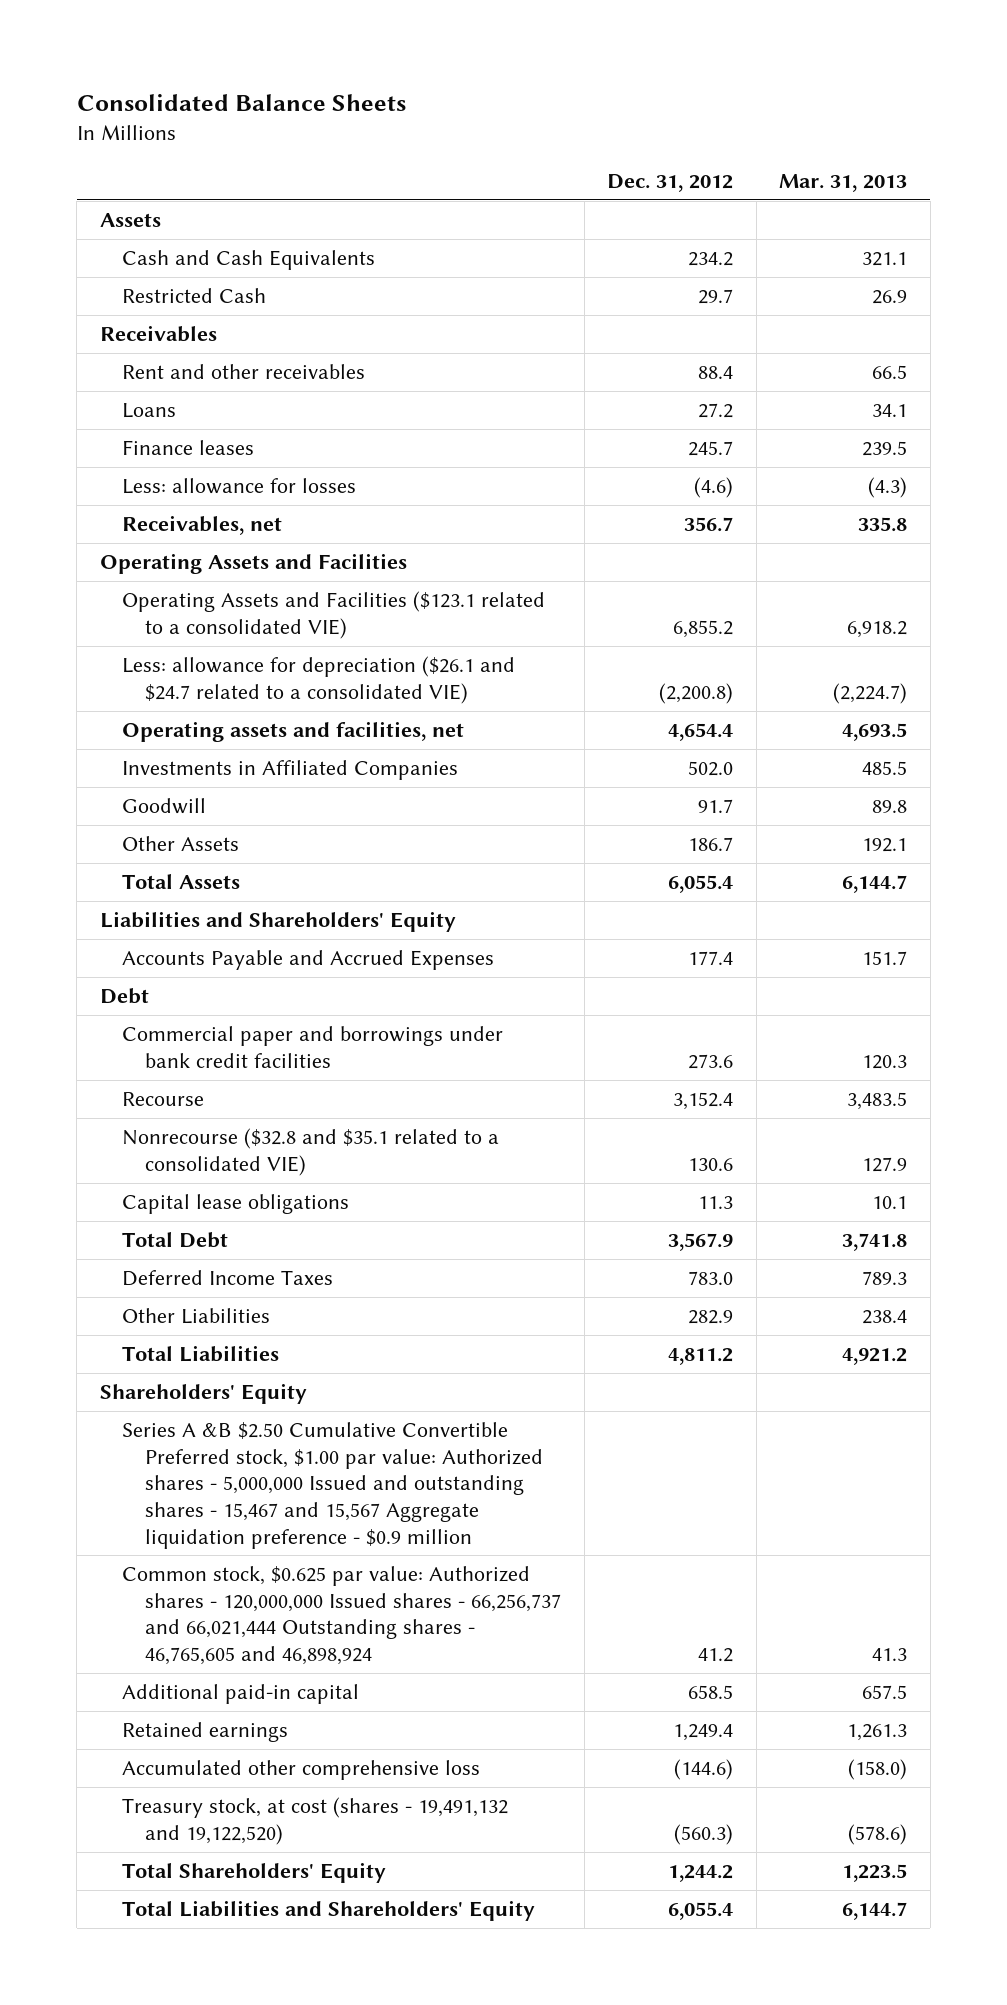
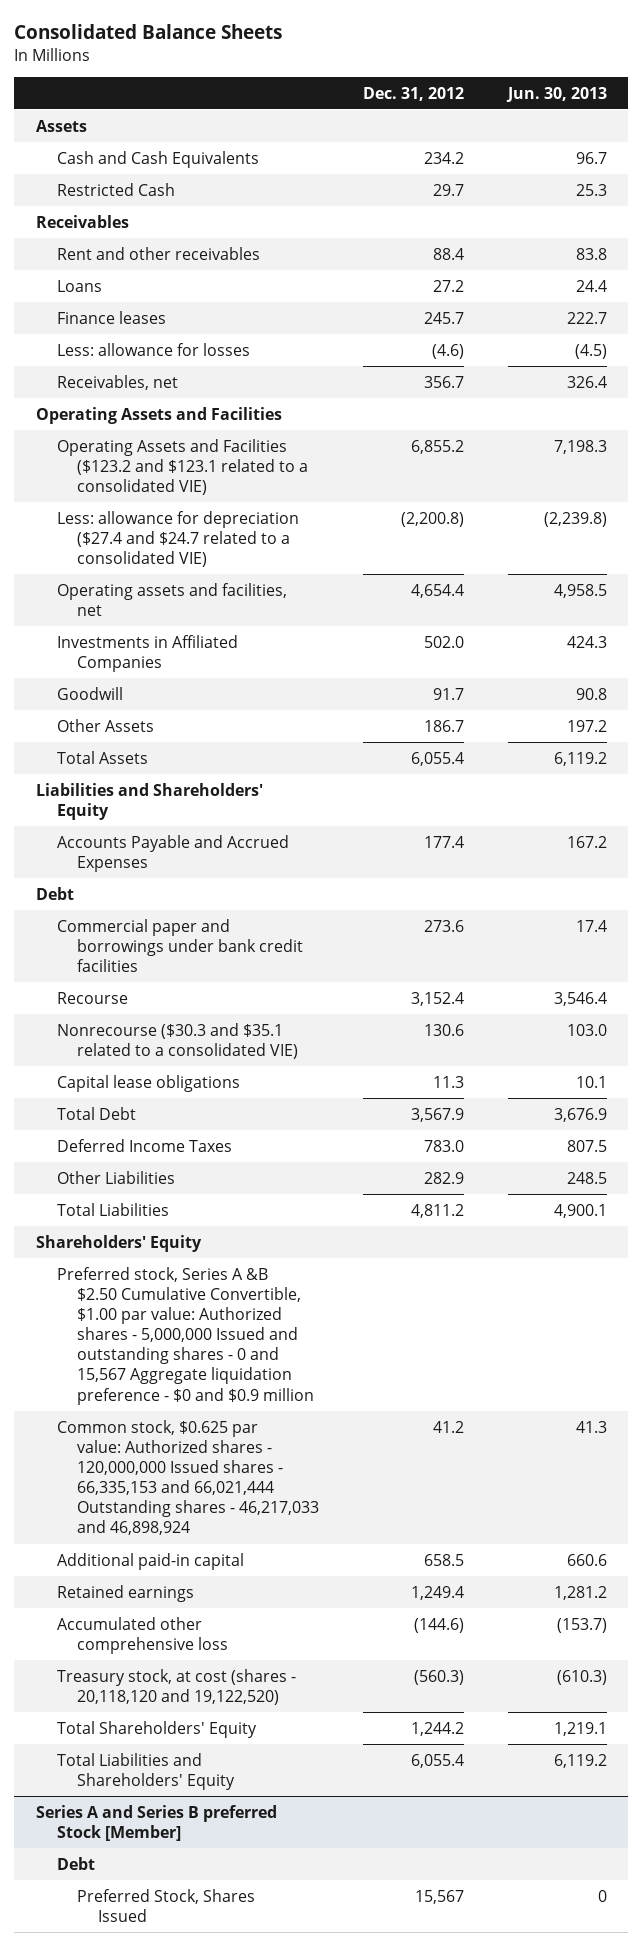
[779,174,908,193] Mar. 31, 2013 -> none
none -> [505,86,607,102] Jun. 30, 2013
[122,591,546,639] Operating Assets and Facilities ($123.1 related to a consolidated VIE) -> [56,438,309,496] Operating Assets and Facilities ($123.2 and $123.1 related to a consolidated VIE)
[122,656,516,704] Less: allowance for depreciation ($26.1 and $24.7 related to a consolidated VIE) -> [56,510,299,568] Less: allowance for depreciation ($27.4 and $24.7 related to a consolidated VIE)
[122,1128,500,1176] Nonrecourse ($32.8 and $35.1 related to a consolidated VIE) -> [56,1022,299,1059] Nonrecourse ($30.3 and $35.1 related to a consolidated VIE)
[122,1422,544,1549] Series A &B $2.50 Cumulative Convertible Preferred stock, $1.00 par value: Authorized shares - 5,000,000 Issued and outstanding shares - 15,467 and 15,567 Aggregate liquidation preference - $0.9 million -> [56,1266,315,1405] Preferred stock, Series A &B $2.50 Cumulative Convertible, $1.00 par value: Authorized shares - 5,000,000 Issued and outstanding shares - 0 and 15,567 Aggregate liquidation preference - $0 and $0.9 million
[122,1566,562,1665] Common stock, $0.625 par value: Authorized shares - 120,000,000 Issued shares - 66,256,737 and 66,021,444 Outstanding shares - 46,765,605 and 46,898,924 -> [56,1419,320,1536] Common stock, $0.625 par value: Authorized shares - 120,000,000 Issued shares - 66,335,153 and 66,021,444 Outstanding shares - 46,217,033 and 46,898,924
[122,1797,509,1845] Treasury stock, at cost (shares - 19,491,132 and 19,122,520) -> [56,1668,296,1705] Treasury stock, at cost (shares - 20,118,120 and 19,122,520)
none -> [35,1804,277,1841] Series A and Series B preferred Stock [Member]
none -> [56,1856,95,1870] Debt
none -> [77,1888,256,1922] Preferred Stock, Shares Issued

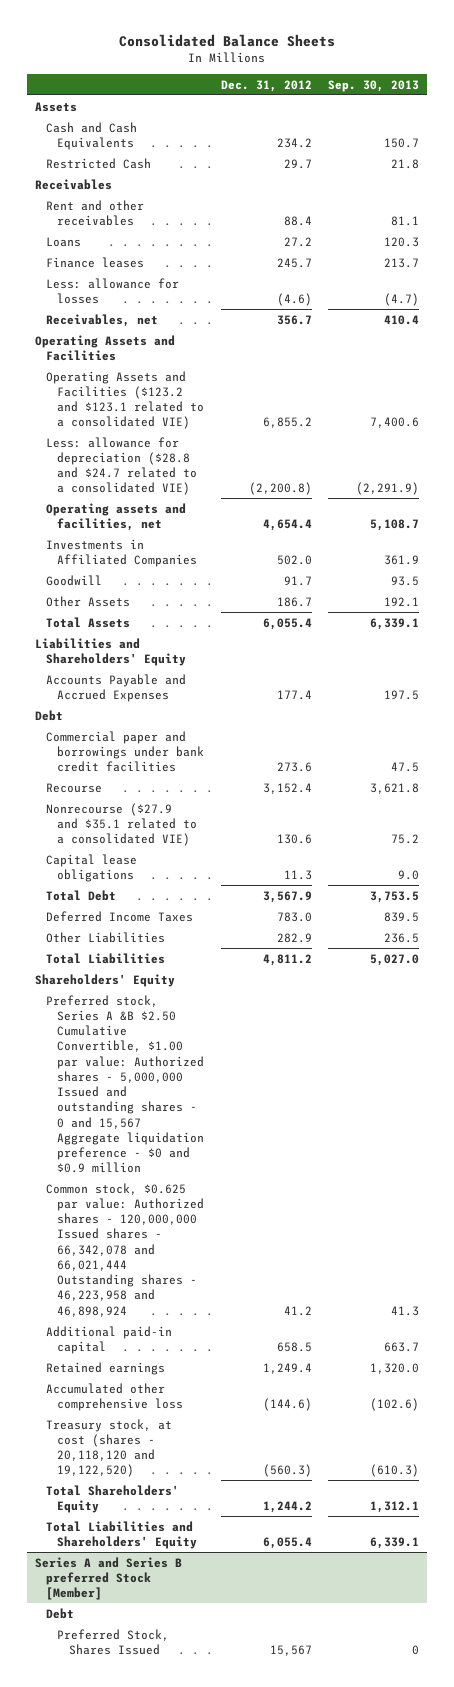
[505,86,607,102] Jun. 30, 2013 -> none
none -> [328,79,420,92] Sep. 30, 2013
[56,510,299,568] Less: allowance for depreciation ($27.4 and $24.7 related to a consolidated VIE) -> [46,436,198,496] Less: allowance for depreciation ($28.8 and $24.7 related to a consolidated VIE)
[56,1022,299,1059] Nonrecourse ($30.3 and $35.1 related to a consolidated VIE) -> [46,802,198,847] Nonrecourse ($27.9 and $35.1 related to a consolidated VIE)
[56,1419,320,1536] Common stock, $0.625 par value: Authorized shares - 120,000,000 Issued shares - 66,335,153 and 66,021,444 Outstanding shares - 46,217,033 and 46,898,924 -> [46,1182,205,1317] Common stock, $0.625 par value: Authorized shares - 120,000,000 Issued shares - 66,342,078 and 66,021,444 Outstanding shares - 46,223,958 and 46,898,924

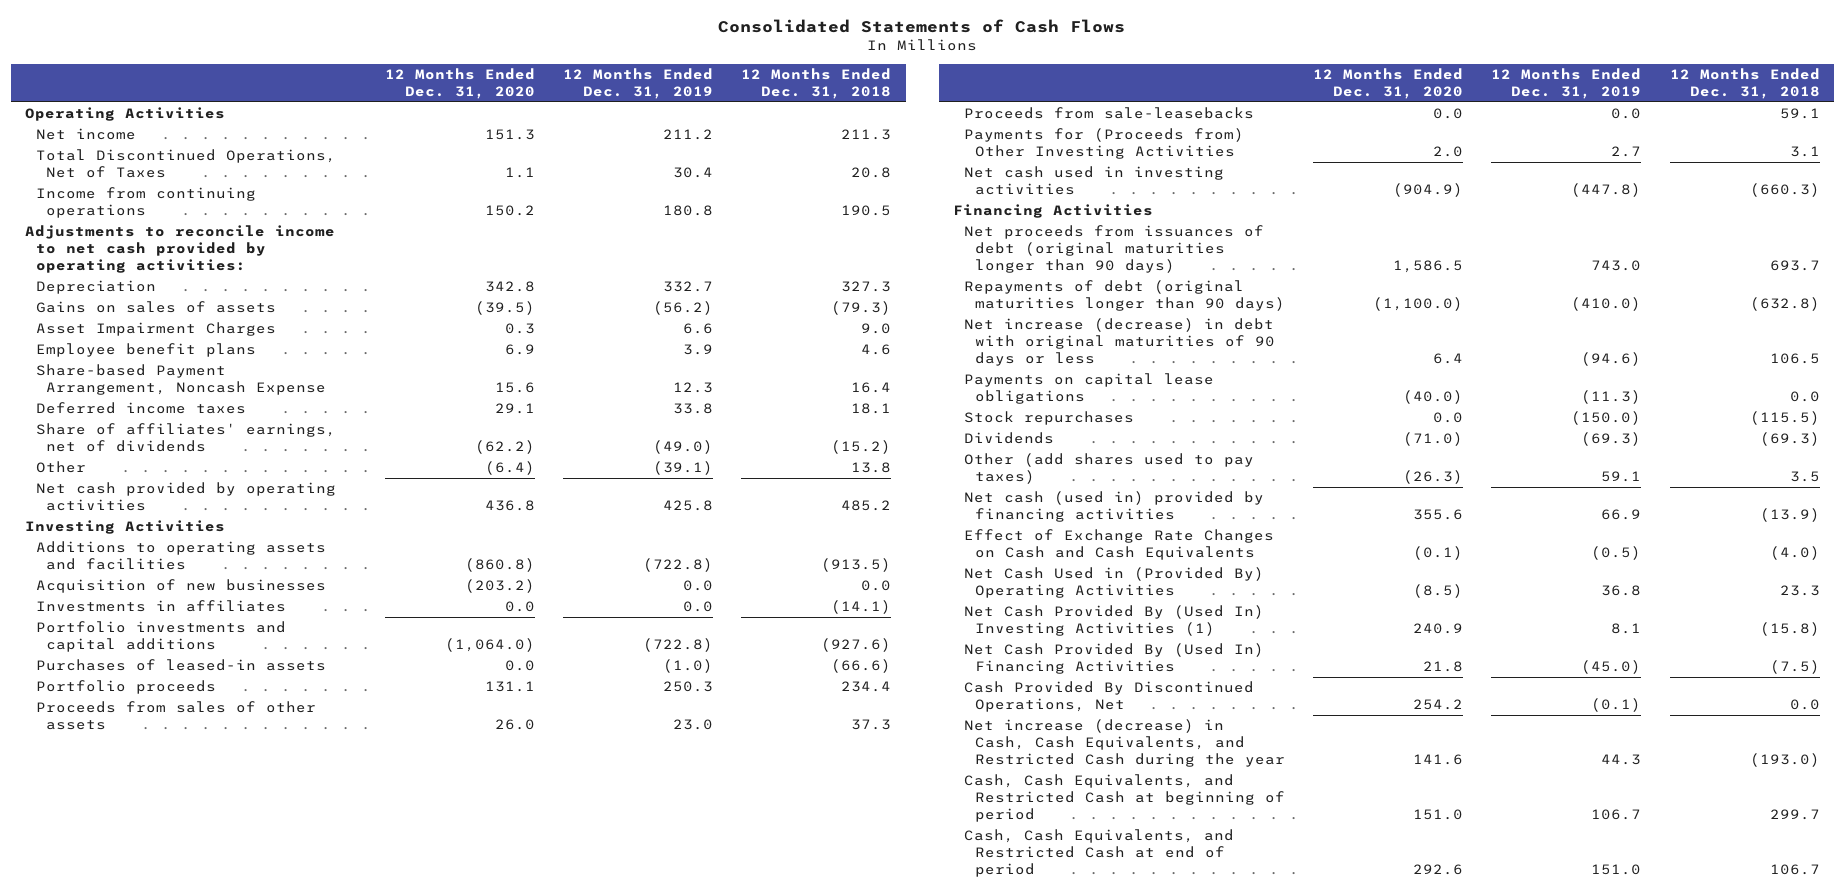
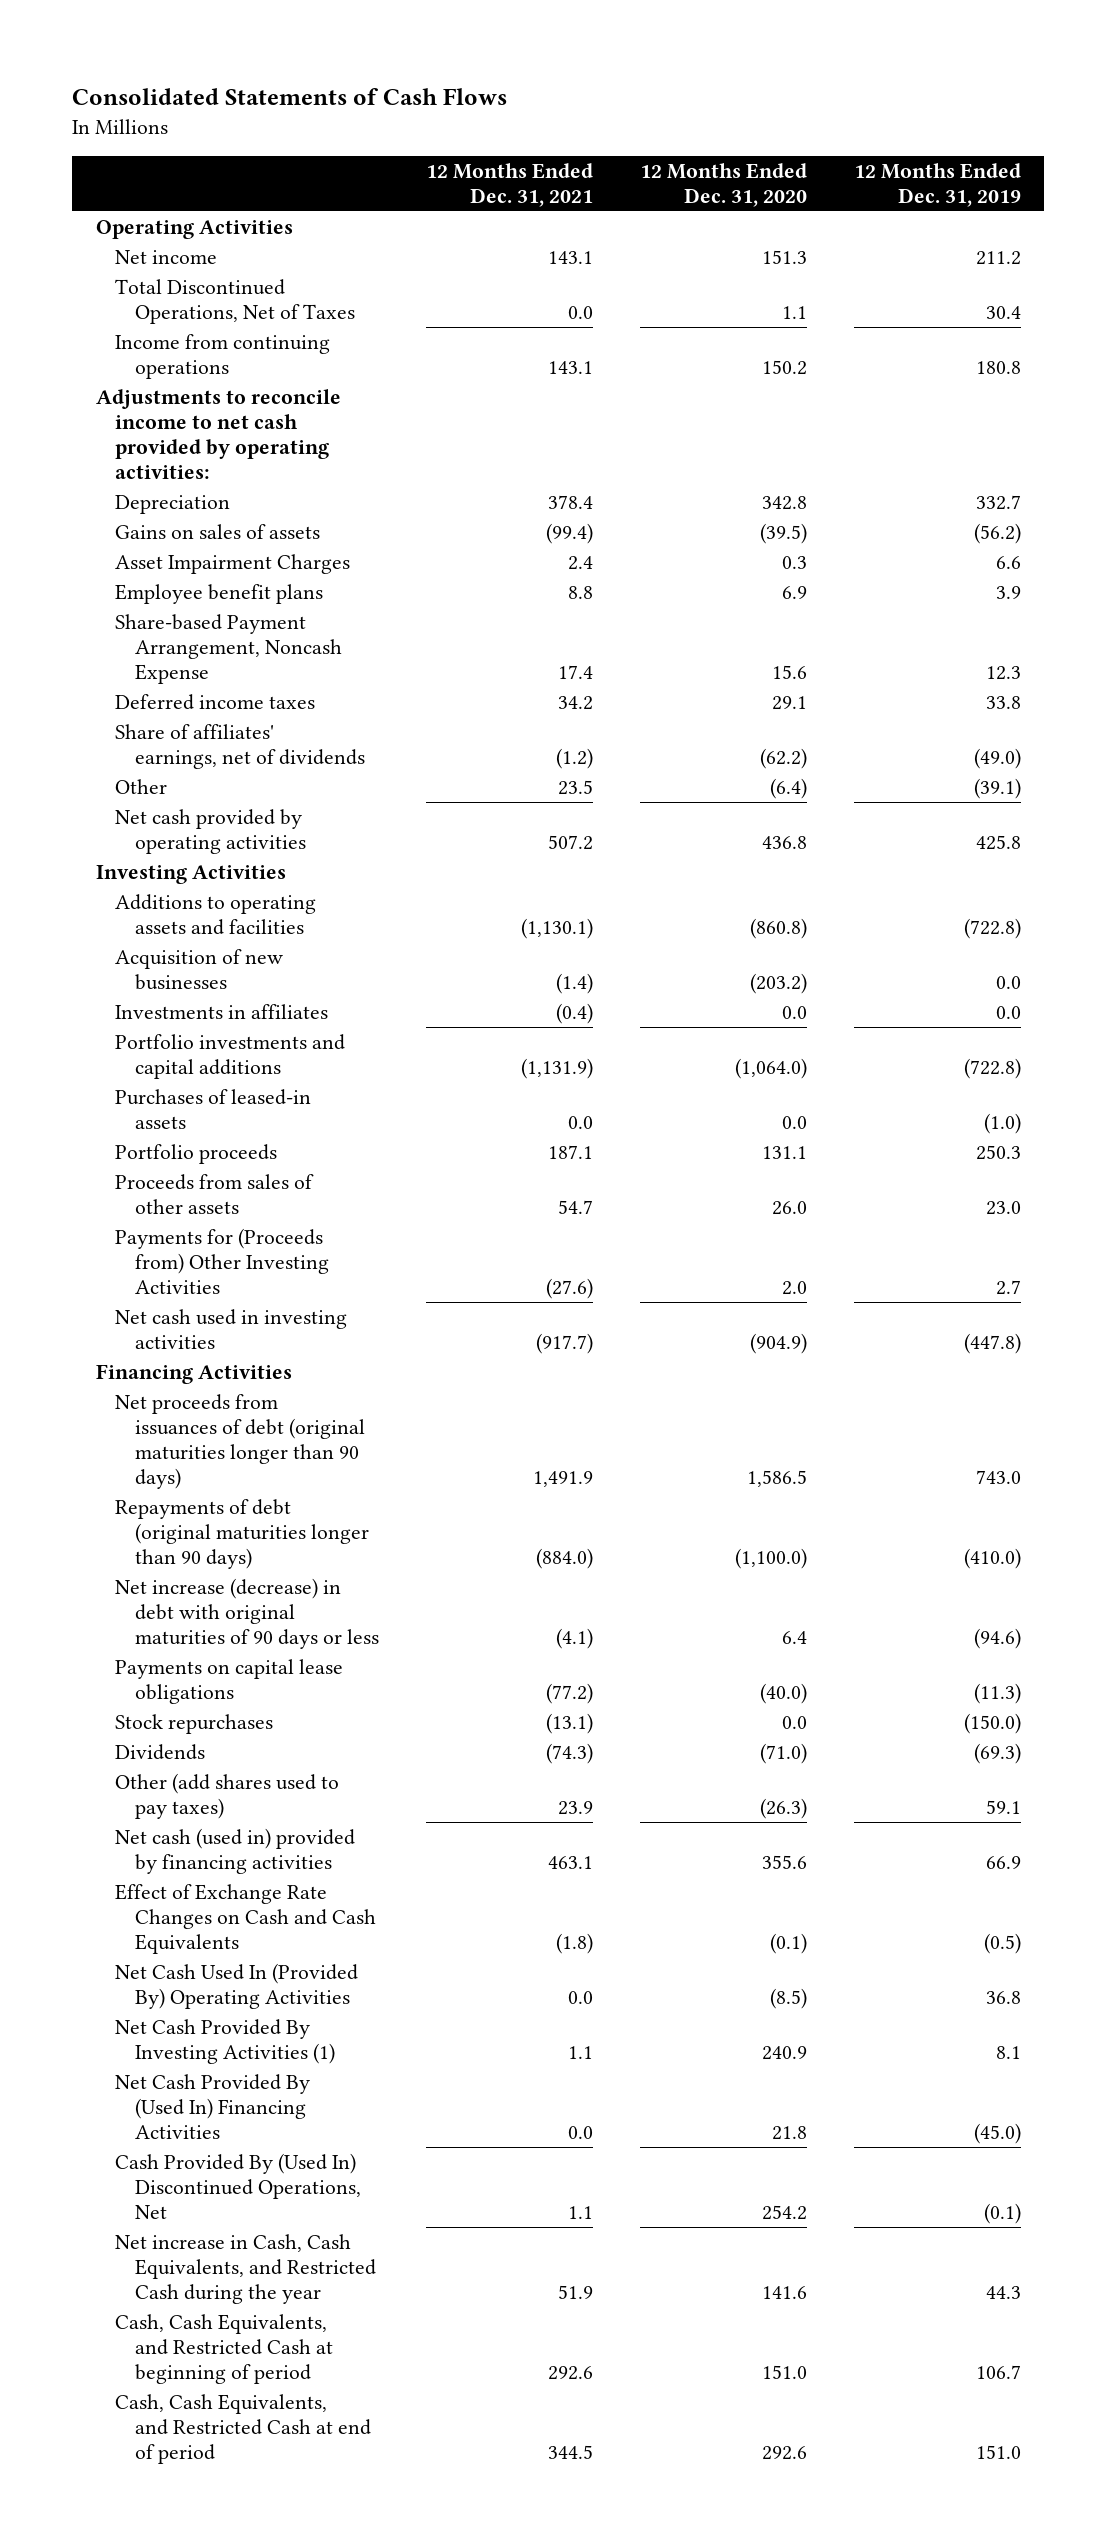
[741,67,892,99] 12 Months Ended Dec. 31, 2018 -> none
none -> [425,162,593,207] 12 Months Ended Dec. 31, 2021
[964,107,1255,120] Proceeds from sale-leasebacks -> none
[964,567,1265,599] Net Cash Used in (Provided By) Operating Activities -> [115,1963,359,2010] Net Cash Used In (Provided By) Operating Activities
[964,605,1265,637] Net Cash Provided By (Used In) Investing Activities (1) -> [115,2019,335,2065] Net Cash Provided By Investing Activities (1)
[964,681,1255,713] Cash Provided By Discontinued Operations, Net -> [115,2153,361,2220] Cash Provided By (Used In) Discontinued Operations, Net
[964,719,1285,768] Net increase (decrease) in Cash, Cash Equivalents, and Restricted Cash during the year -> [115,2234,376,2305] Net increase in Cash, Cash Equivalents, and Restricted Cash during the year

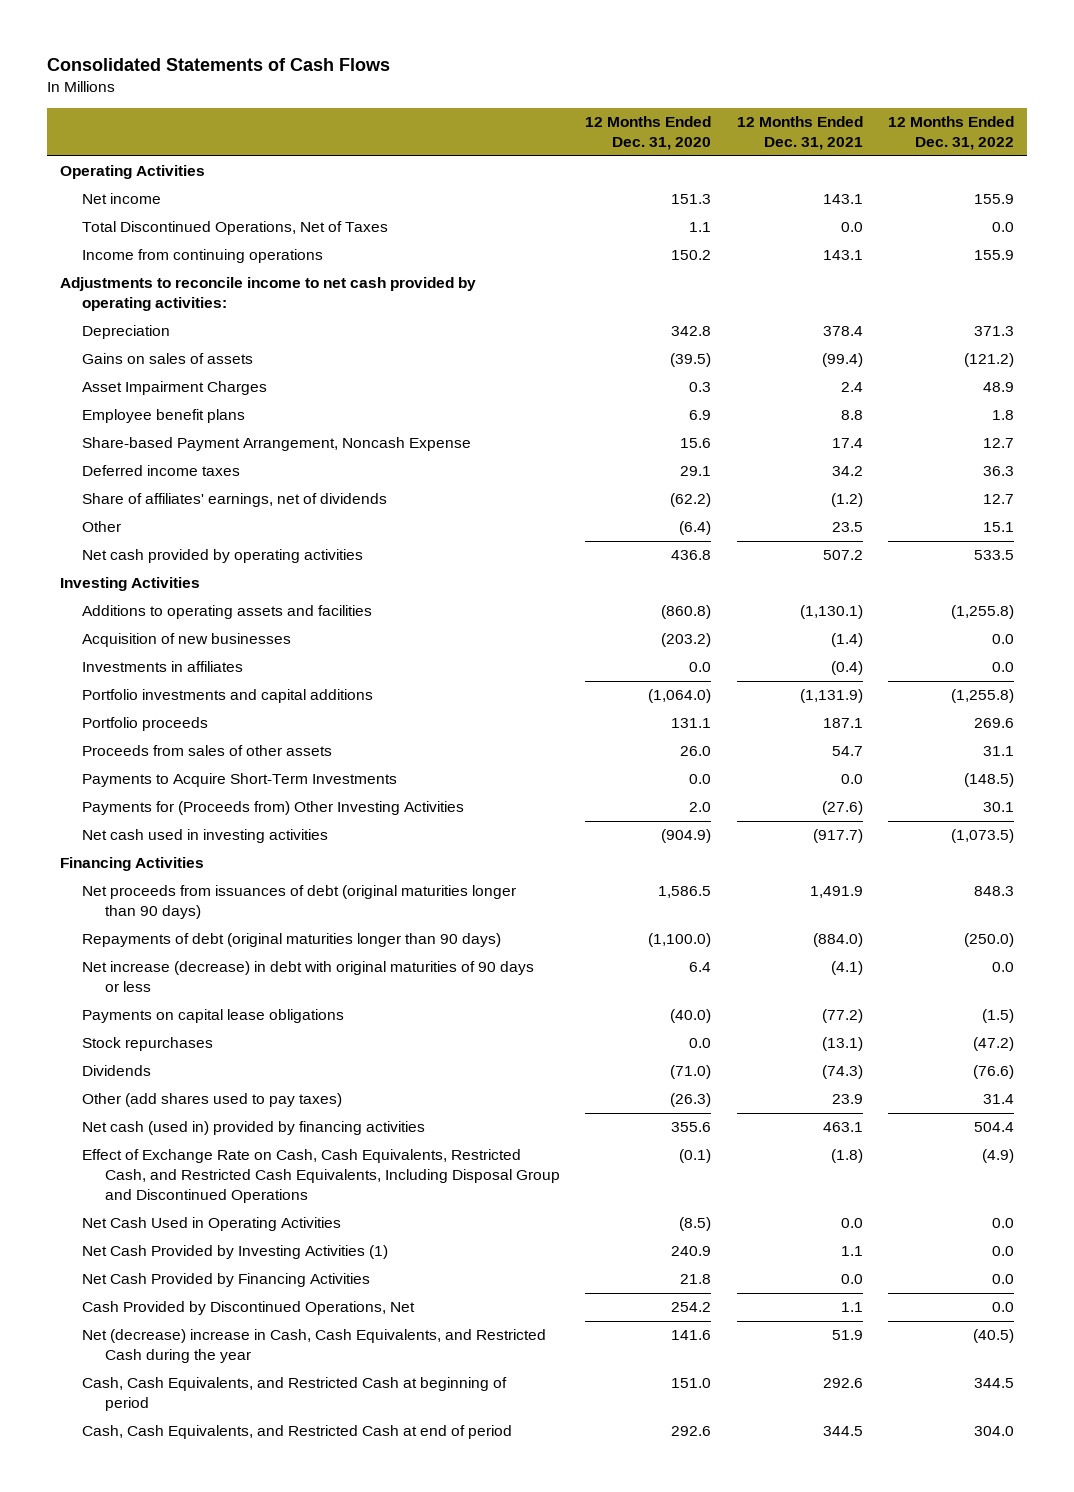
[853,162,1021,207] 12 Months Ended Dec. 31, 2019 -> none
none -> [888,116,1015,151] 12 Months Ended Dec. 31, 2022
[115,1089,312,1130] Purchases of leased-in assets -> none
none -> [82,773,398,788] Payments to Acquire Short-Term Investments
[115,1884,376,1955] Effect of Exchange Rate Changes on Cash and Cash Equivalents -> [82,1149,560,1203] Effect of Exchange Rate on Cash, Cash Equivalents, Restricted Cash, and Restricted Cash Equivalents, Including Disposal Group and Discontinued Operations
[115,1963,359,2010] Net Cash Used In (Provided By) Operating Activities -> [82,1217,342,1232] Net Cash Used in Operating Activities
[115,2019,335,2065] Net Cash Provided By Investing Activities (1) -> [82,1245,389,1260] Net Cash Provided by Investing Activities (1)
[115,2074,311,2140] Net Cash Provided By (Used In) Financing Activities -> [82,1273,371,1288] Net Cash Provided by Financing Activities
[115,2153,361,2220] Cash Provided By (Used In) Discontinued Operations, Net -> [82,1301,416,1316] Cash Provided by Discontinued Operations, Net
[115,2234,376,2305] Net increase in Cash, Cash Equivalents, and Restricted Cash during the year -> [82,1329,547,1364] Net (decrease) increase in Cash, Cash Equivalents, and Restricted Cash during the year

